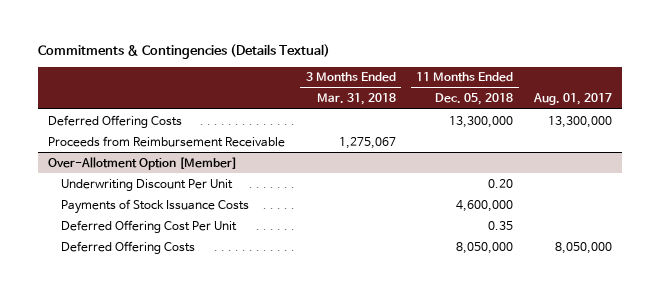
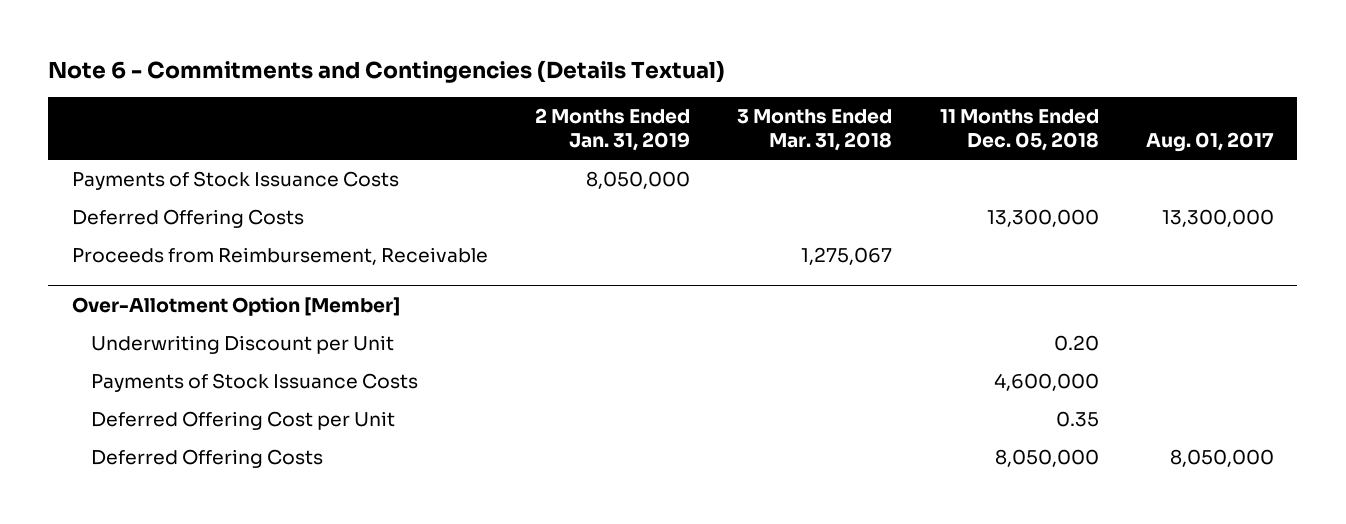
[37,44,330,60] Commitments & Contingencies (Details Textual) -> [48,60,726,84] Note 6 - Commitments and Contingencies (Details Textual)
none -> [535,108,691,151] 2 Months Ended Jan. 31, 2019
none -> [72,171,400,191] Payments of Stock Issuance Costs
[47,135,285,147] Proceeds from Reimbursement Receivable -> [72,247,489,266] Proceeds from Reimbursement, Receivable
[61,178,234,191] Underwriting Discount Per Unit -> [90,335,394,355] Underwriting Discount per Unit
[61,219,238,233] Deferred Offering Cost Per Unit -> [90,411,395,431] Deferred Offering Cost per Unit

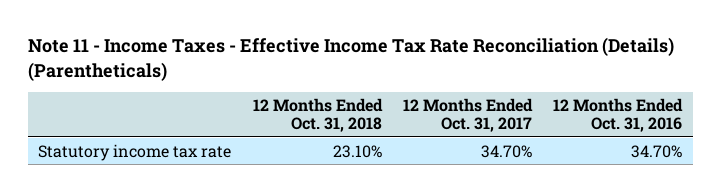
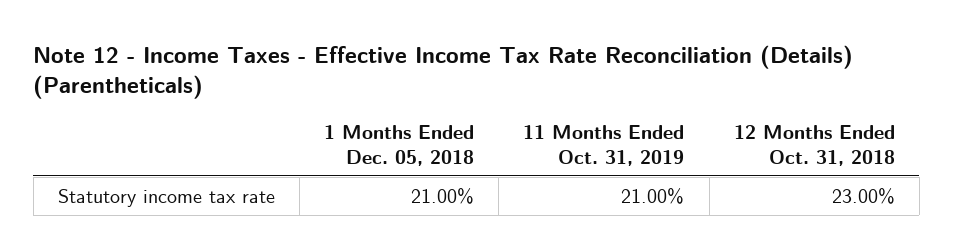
[27,37,674,81] Note 11 - Income Taxes - Effective Income Tax Rate Reconciliation (Details) (Parentheticals) -> [33,45,854,100] Note 12 - Income Taxes - Effective Income Tax Rate Reconciliation (Details) (Parentheticals)
[402,97,533,133] 12 Months Ended Oct. 31, 2017 -> none
[553,97,684,133] 12 Months Ended Oct. 31, 2016 -> none
none -> [324,124,475,166] 1 Months Ended Dec. 05, 2018
none -> [523,124,685,166] 11 Months Ended Oct. 31, 2019
[332,144,382,158] 23.10% -> [831,187,895,204] 23.00%

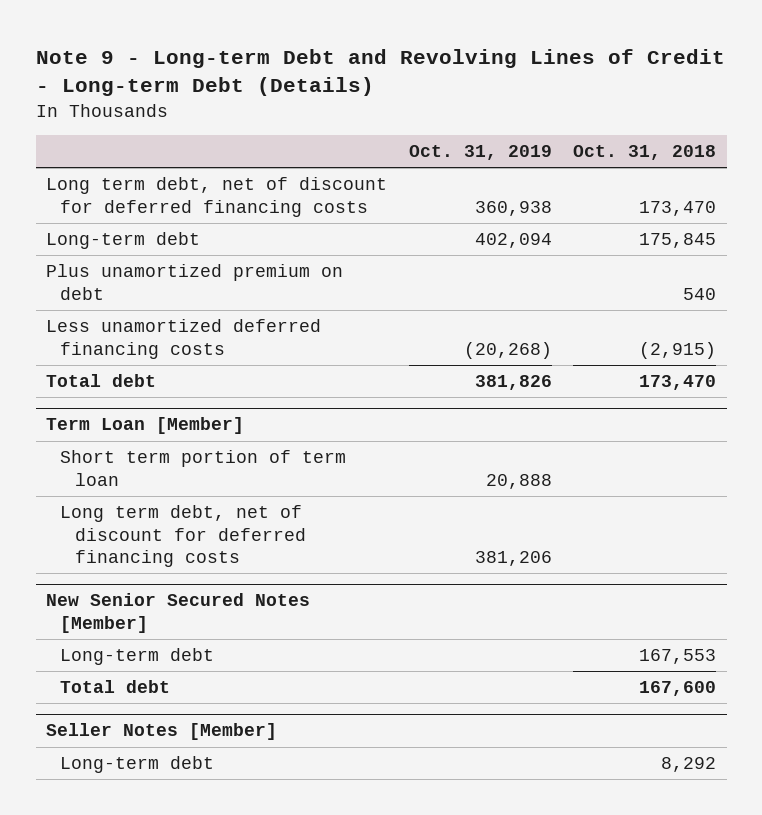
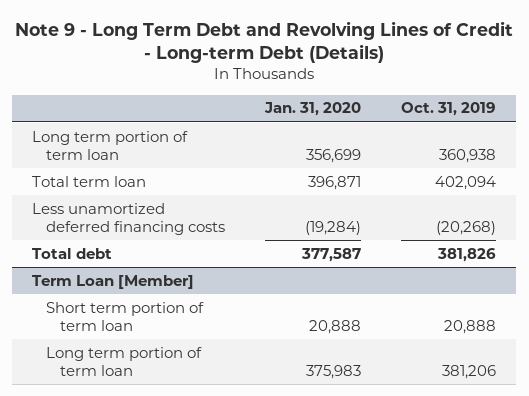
[35,48,725,97] Note 9 - Long-term Debt and Revolving Lines of Credit - Long-term Debt (Details) -> [15,20,514,64] Note 9 - Long Term Debt and Revolving Lines of Credit - Long-term Debt (Details)
[572,145,716,161] Oct. 31, 2018 -> none
none -> [264,102,362,117] Jan. 31, 2020
[46,264,344,300] Plus unamortized premium on debt -> none
[46,177,388,217] Long term debt, net of discount for deferred financing costs -> [32,130,189,160] Long term portion of term loan
[46,232,201,250] Long-term debt -> [32,175,147,187] Total term loan
[46,593,311,634] New Senior Secured Notes [Member] -> none
[60,648,215,666] Long-term debt -> none
[60,680,171,694] Total debt -> none
[46,723,278,741] Seller Notes [Member] -> none
[60,756,215,774] Long-term debt -> none
[60,505,306,568] Long term debt, net of discount for deferred financing costs -> [46,346,203,376] Long term portion of term loan

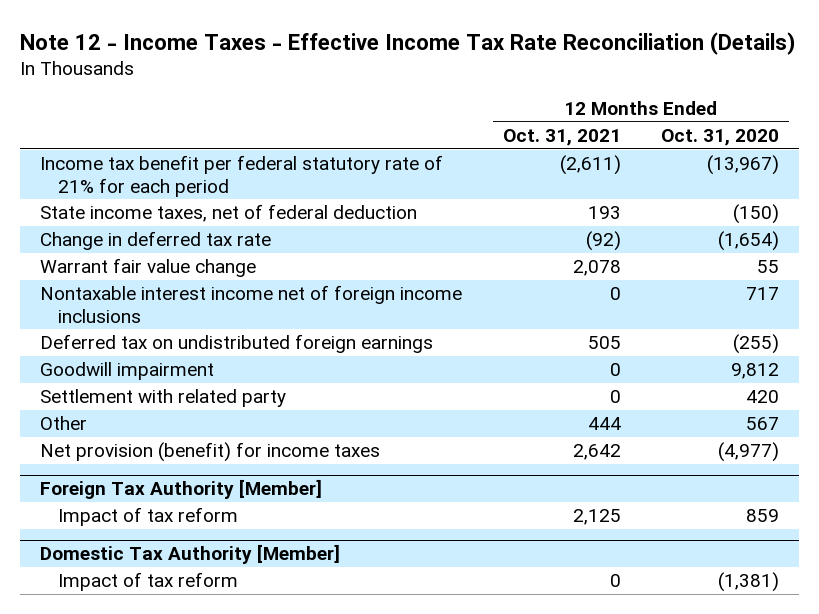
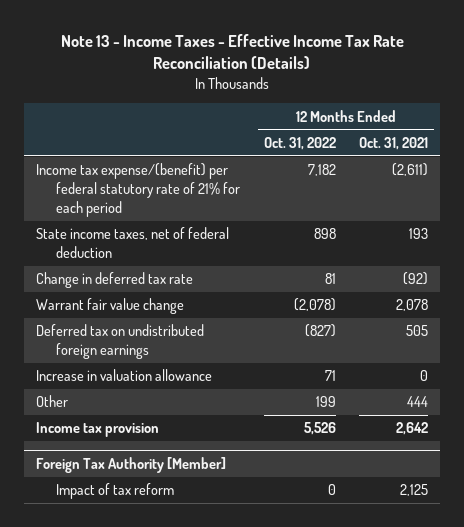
[20,31,797,55] Note 12 - Income Taxes - Effective Income Tax Rate Reconciliation (Details) -> [61,33,405,70] Note 13 - Income Taxes - Effective Income Tax Rate Reconciliation (Details)
[661,129,780,147] Oct. 31, 2020 -> none
none -> [263,137,336,151] Oct. 31, 2022
[40,155,444,197] Income tax benefit per federal statutory rate of 21% for each period -> [35,163,241,217] Income tax expense/(benefit) per federal statutory rate of 21% for each period
[40,285,463,323] Nontaxable interest income net of foreign income inclusions -> none
[40,362,215,381] Goodwill impairment -> none
[40,389,287,408] Settlement with related party -> none
none -> [35,369,212,382] Increase in valuation allowance
[40,442,381,463] Net provision (benefit) for income taxes -> [35,422,159,438] Income tax provision
[40,544,341,565] Domestic Tax Authority [Member] -> none
[58,572,239,592] Impact of tax reform -> none

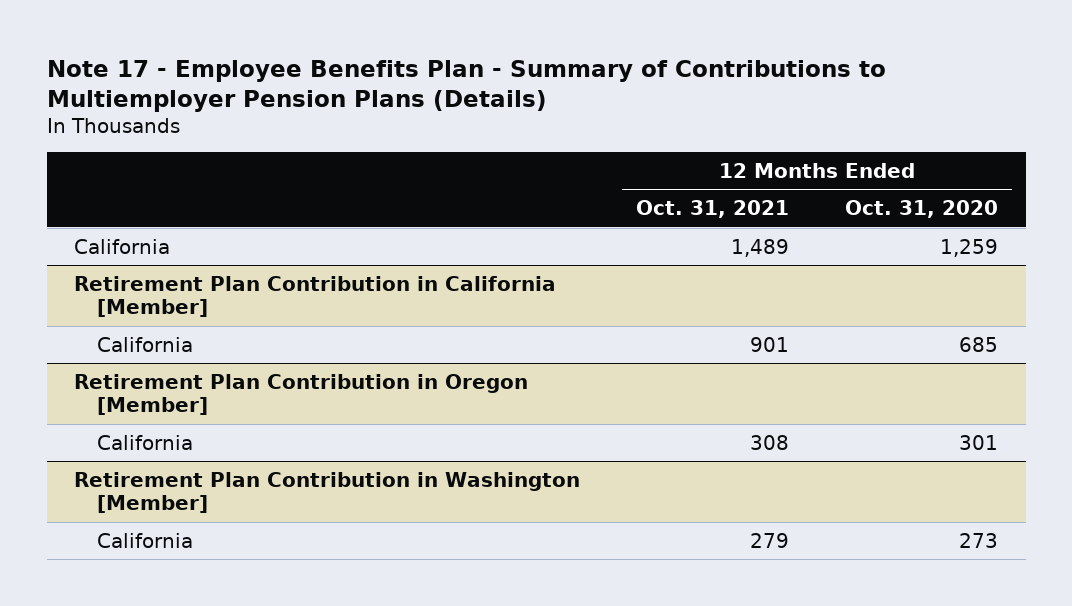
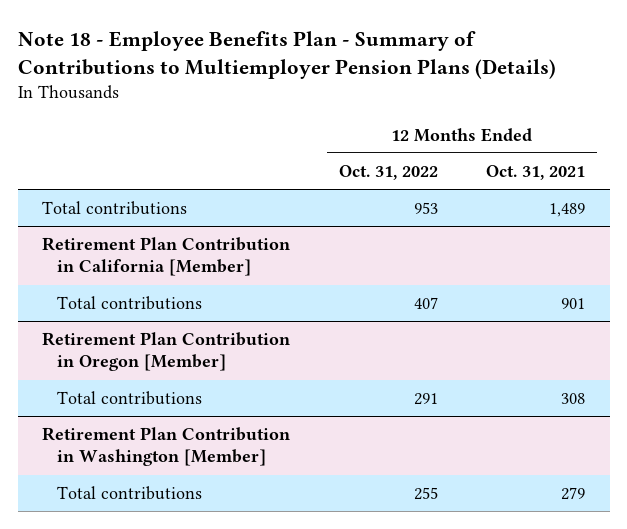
[46,59,886,112] Note 17 - Employee Benefits Plan - Summary of Contributions to Multiemployer Pension Plans (Details) -> [17,30,556,79] Note 18 - Employee Benefits Plan - Summary of Contributions to Multiemployer Pension Plans (Details)
[844,200,998,219] Oct. 31, 2020 -> none
none -> [338,164,438,180] Oct. 31, 2022
[74,238,171,254] California -> [42,201,188,216] Total contributions
[97,336,194,352] California -> [56,296,202,311] Total contributions
[97,434,194,450] California -> [56,391,202,406] Total contributions
[97,532,194,548] California -> [56,486,202,501] Total contributions

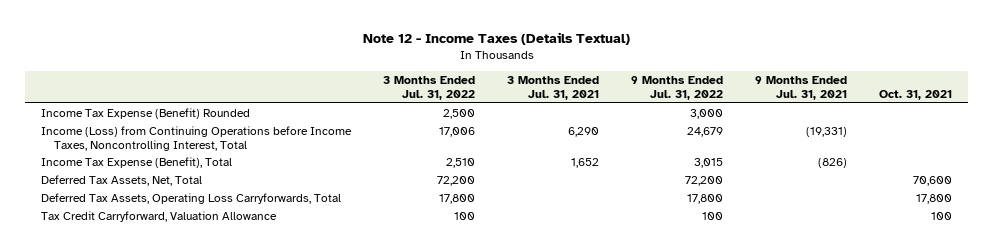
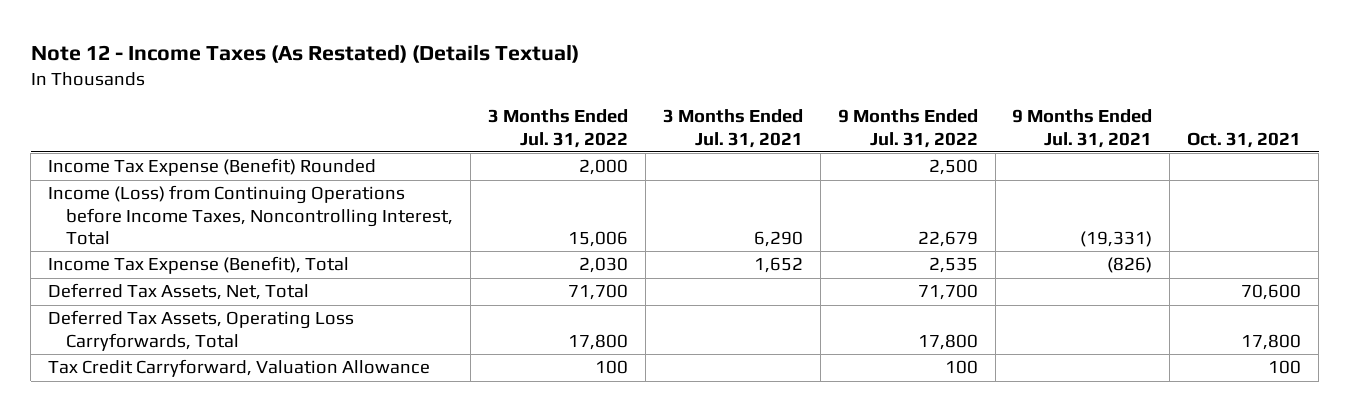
[362,32,630,46] Note 12 - Income Taxes (Details Textual) -> [30,43,579,63] Note 12 - Income Taxes (As Restated) (Details Textual)
[443,108,476,119] 2,500 -> [579,159,629,176] 2,000
[690,108,724,119] 3,000 -> [928,159,978,176] 2,500
[439,126,476,137] 17,006 -> [568,230,629,247] 15,006
[687,126,724,137] 24,679 -> [917,230,978,247] 22,679
[446,157,476,168] 2,510 -> [579,257,629,274] 2,030
[694,157,724,168] 3,015 -> [928,257,978,274] 2,535
[437,175,476,186] 72,200 -> [568,284,629,301] 71,700
[685,175,724,186] 72,200 -> [917,284,978,301] 71,700

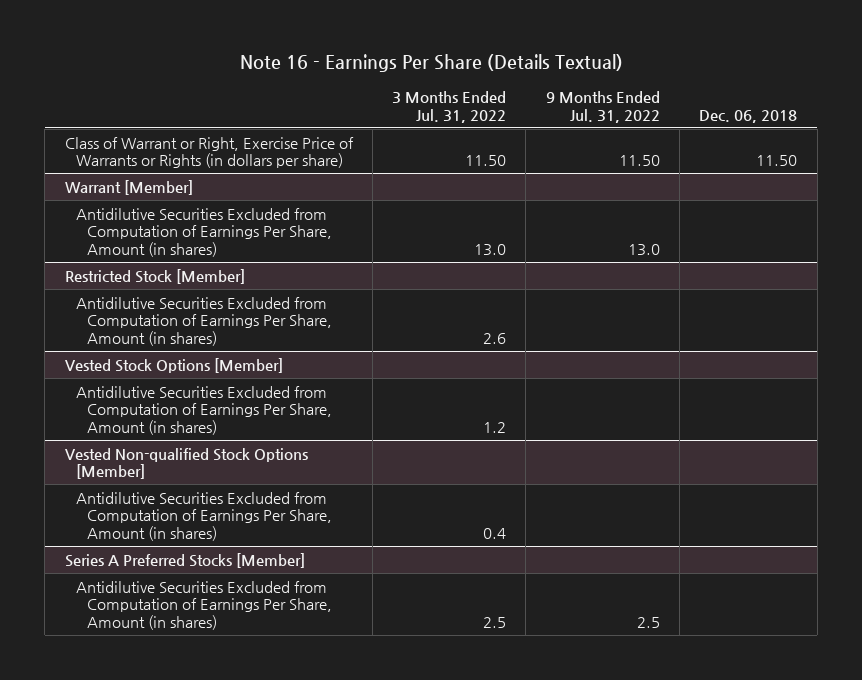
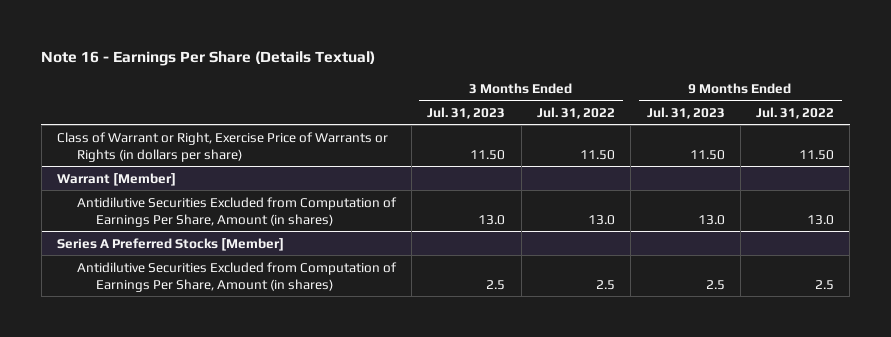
[699,109,798,123] Dec. 06, 2018 -> none
none -> [427,106,506,119] Jul. 31, 2023
none -> [646,106,725,119] Jul. 31, 2023
[64,268,245,284] Restricted Stock [Member] -> none
[75,296,332,346] Antidilutive Securities Excluded from Computation of Earnings Per Share, Amount (in shares) -> none
[64,357,283,373] Vested Stock Options [Member] -> none
[75,385,332,435] Antidilutive Securities Excluded from Computation of Earnings Per Share, Amount (in shares) -> none
[64,447,308,480] Vested Non-qualified Stock Options [Member] -> none
[75,491,332,541] Antidilutive Securities Excluded from Computation of Earnings Per Share, Amount (in shares) -> none

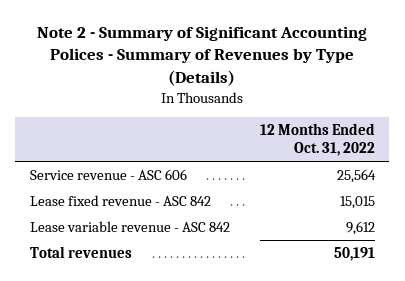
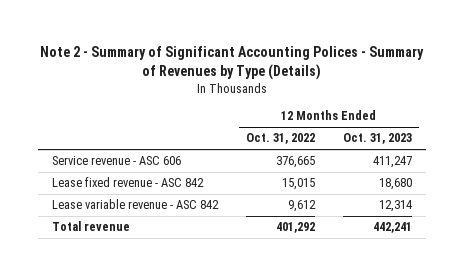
none -> [342,133,412,145] Oct. 31, 2023
[336,168,376,183] 25,564 -> [275,156,315,169] 376,665
[30,245,133,258] Total revenues -> [52,221,131,232] Total revenue
[333,246,375,261] 50,191 -> [275,222,315,234] 401,292

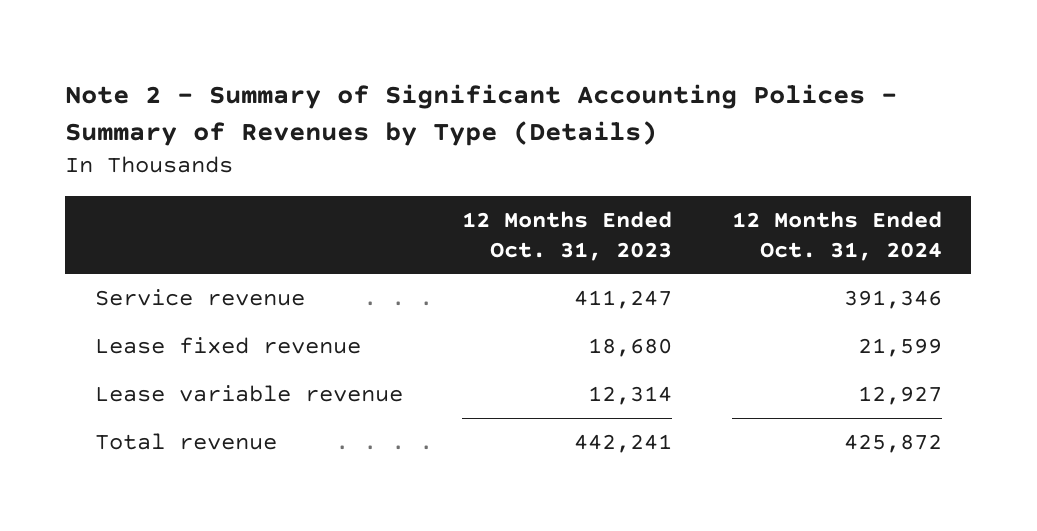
[245,133,315,145] Oct. 31, 2022 -> none
none -> [731,211,942,261] 12 Months Ended Oct. 31, 2024
[52,156,182,166] Service revenue - ASC 606 -> [94,288,305,306] Service revenue
[52,177,205,188] Lease fixed revenue - ASC 842 -> [94,336,361,354] Lease fixed revenue
[52,199,220,210] Lease variable revenue - ASC 842 -> [94,384,403,402] Lease variable revenue

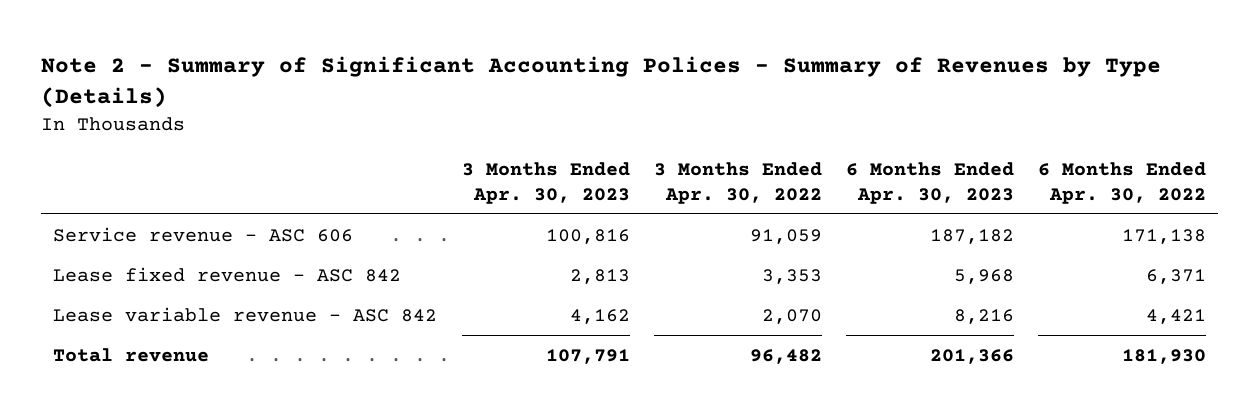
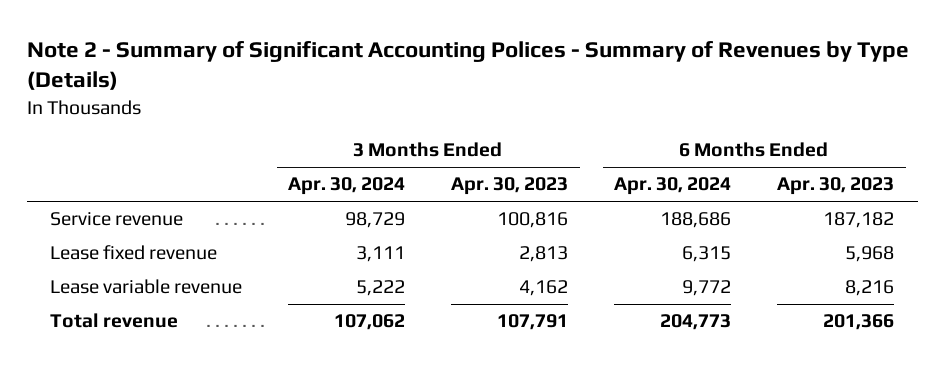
[653,162,822,204] 3 Months Ended Apr. 30, 2022 -> none
[1038,162,1207,204] 6 Months Ended Apr. 30, 2022 -> none
none -> [288,177,406,196] Apr. 30, 2024
none -> [614,177,732,196] Apr. 30, 2024
[53,226,354,242] Service revenue - ASC 606 -> [50,212,184,227] Service revenue
[53,266,402,282] Lease fixed revenue - ASC 842 -> [50,245,218,261] Lease fixed revenue
[53,306,438,322] Lease variable revenue - ASC 842 -> [50,279,243,295] Lease variable revenue

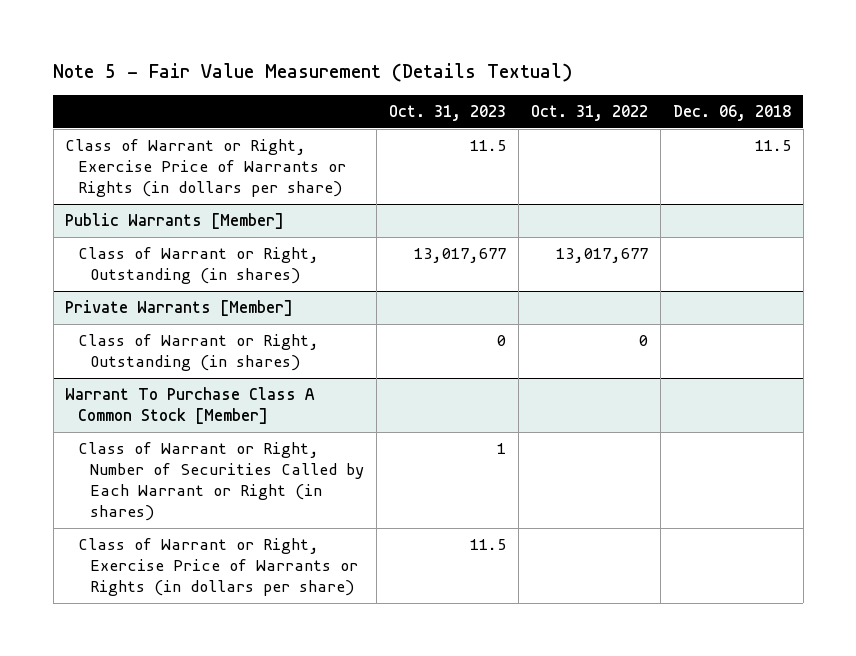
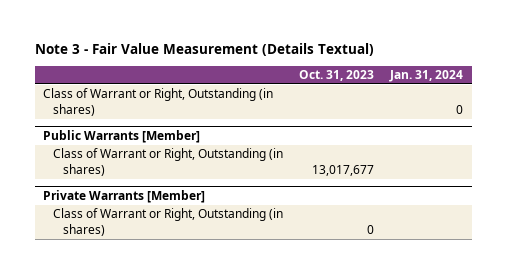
[53,63,573,83] Note 5 - Fair Value Measurement (Details Textual) -> [35,42,375,56] Note 3 - Fair Value Measurement (Details Textual)
[530,104,648,121] Oct. 31, 2022 -> none
[672,104,791,121] Dec. 06, 2018 -> none
none -> [389,69,464,82] Jan. 31, 2024
[65,139,346,198] Class of Warrant or Right, Exercise Price of Warrants or Rights (in dollars per share) -> none
none -> [43,88,274,116] Class of Warrant or Right, Outstanding (in shares)
[65,387,316,425] Warrant To Purchase Class A Common Stock [Member] -> none
[77,442,365,522] Class of Warrant or Right, Number of Securities Called by Each Warrant or Right (in shares) -> none
[77,538,359,597] Class of Warrant or Right, Exercise Price of Warrants or Rights (in dollars per share) -> none

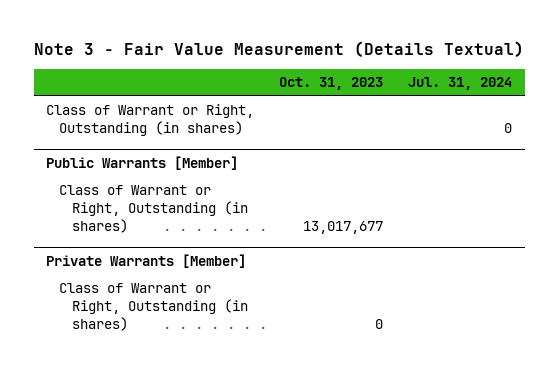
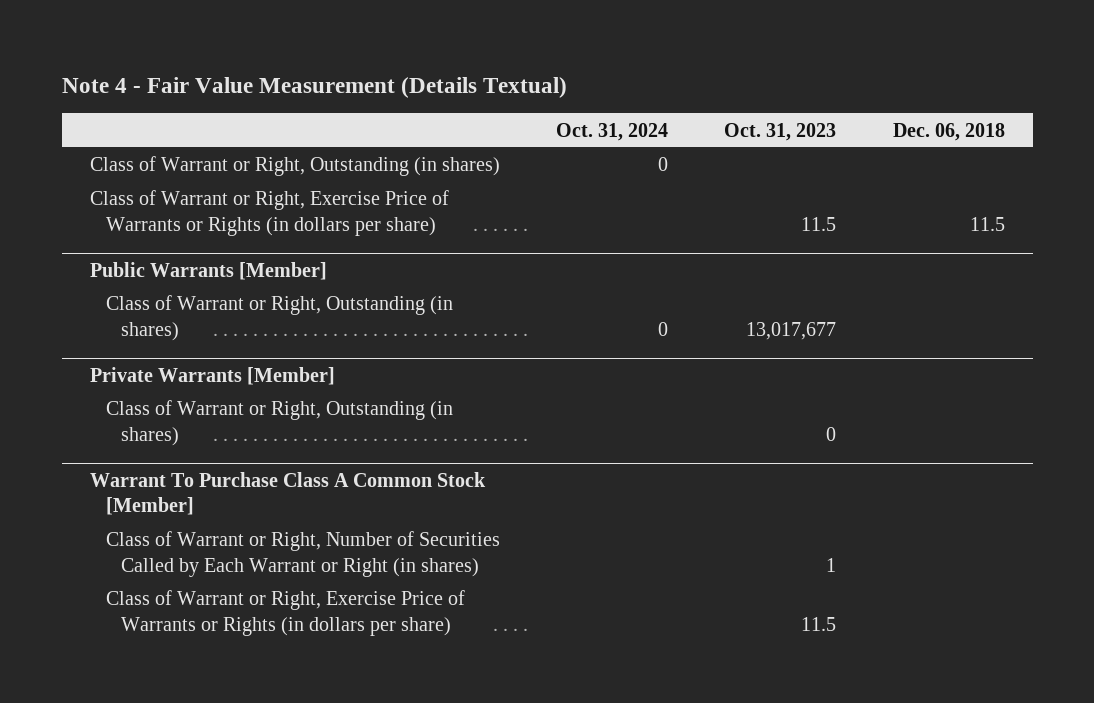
[33,40,524,57] Note 3 - Fair Value Measurement (Details Textual) -> [61,76,567,98] Note 4 - Fair Value Measurement (Details Textual)
[408,77,513,91] Jul. 31, 2024 -> none
none -> [556,122,669,141] Oct. 31, 2024
none -> [892,122,1005,141] Dec. 06, 2018
none -> [89,190,449,236] Class of Warrant or Right, Exercise Price of Warrants or Rights (in dollars per share)
none -> [89,472,486,516] Warrant To Purchase Class A Common Stock [Member]
none -> [105,531,500,577] Class of Warrant or Right, Number of Securities Called by Each Warrant or Right (in shares)
none -> [105,590,465,636] Class of Warrant or Right, Exercise Price of Warrants or Rights (in dollars per share)

